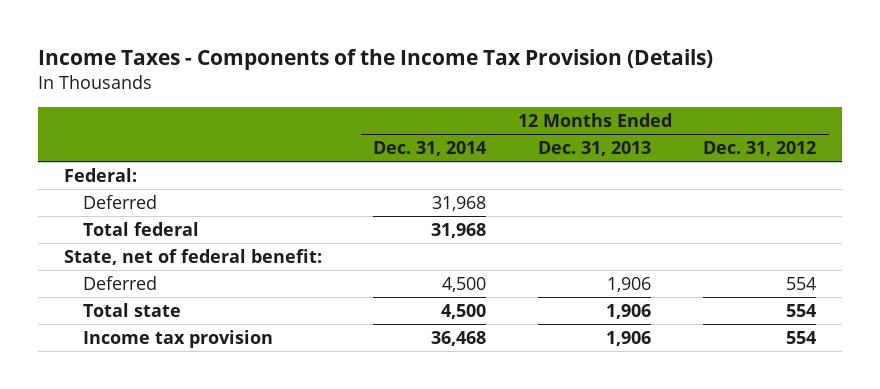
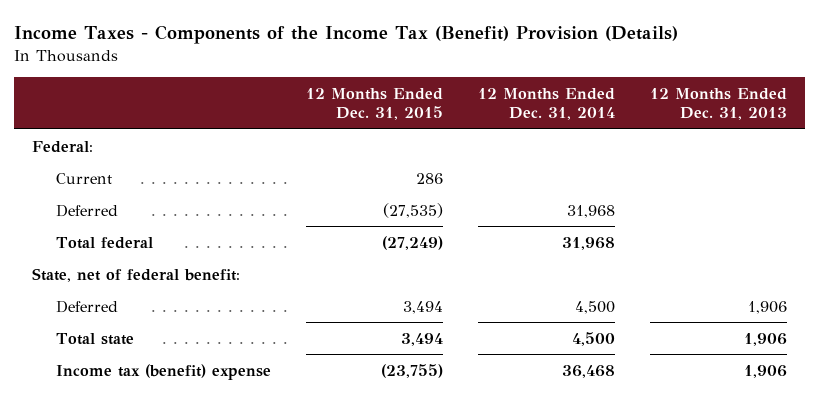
[37,49,713,71] Income Taxes - Components of the Income Tax Provision (Details) -> [14,25,679,45] Income Taxes - Components of the Income Tax (Benefit) Provision (Details)
[703,140,817,156] Dec. 31, 2012 -> none
none -> [305,87,443,121] 12 Months Ended Dec. 31, 2015
none -> [55,172,112,184] Current
[82,329,273,348] Income tax provision -> [55,363,271,380] Income tax (benefit) expense

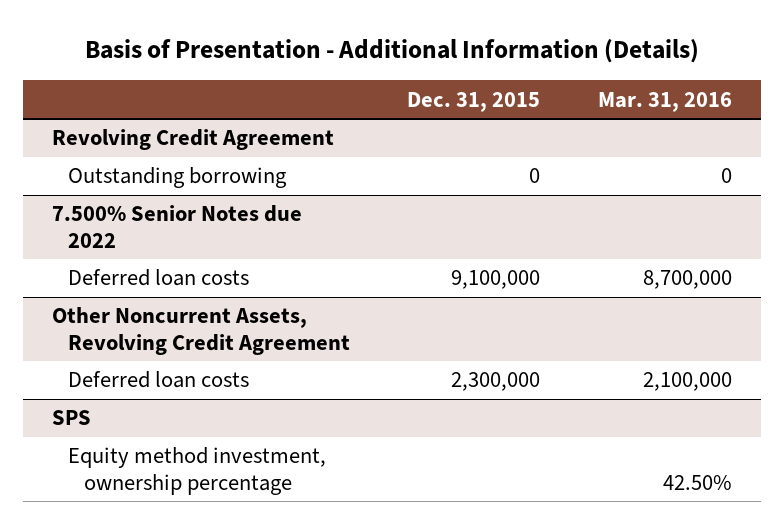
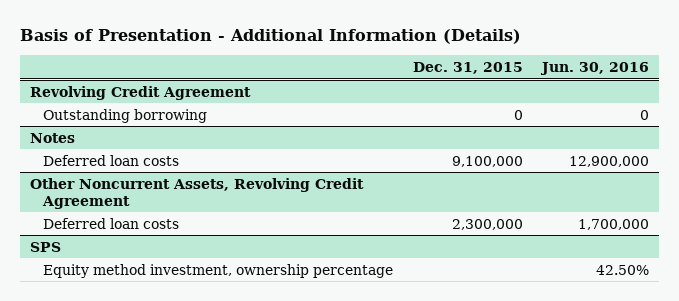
[597,91,732,112] Mar. 31, 2016 -> none
none -> [540,62,650,76] Jun. 30, 2016
[51,205,302,248] 7.500% Senior Notes due 2022 -> [29,132,75,143] Notes

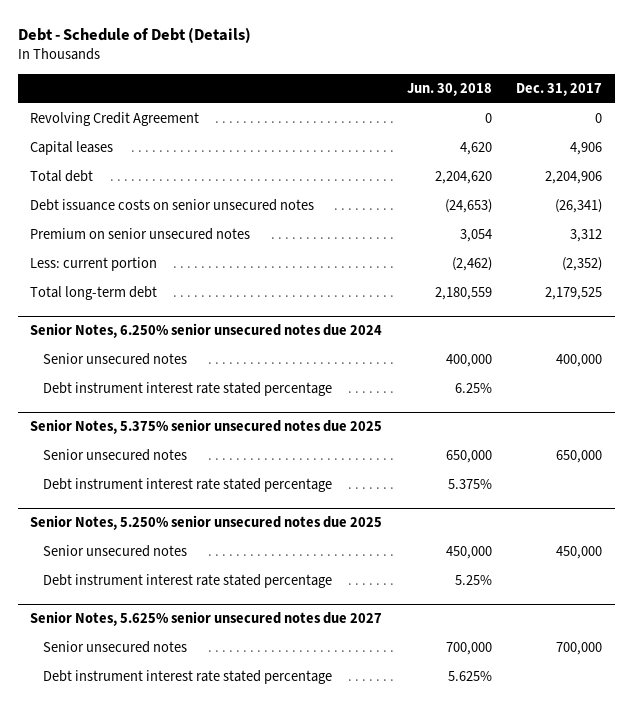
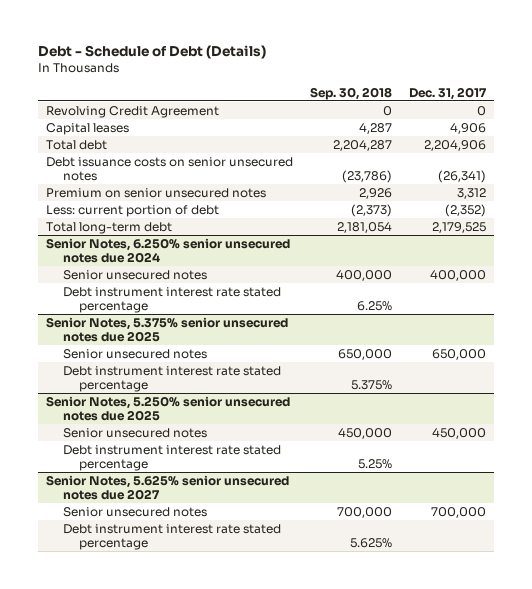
[406,82,492,96] Jun. 30, 2018 -> none
none -> [310,86,393,100] Sep. 30, 2018
[30,257,158,272] Less: current portion -> [46,204,220,217] Less: current portion of debt

